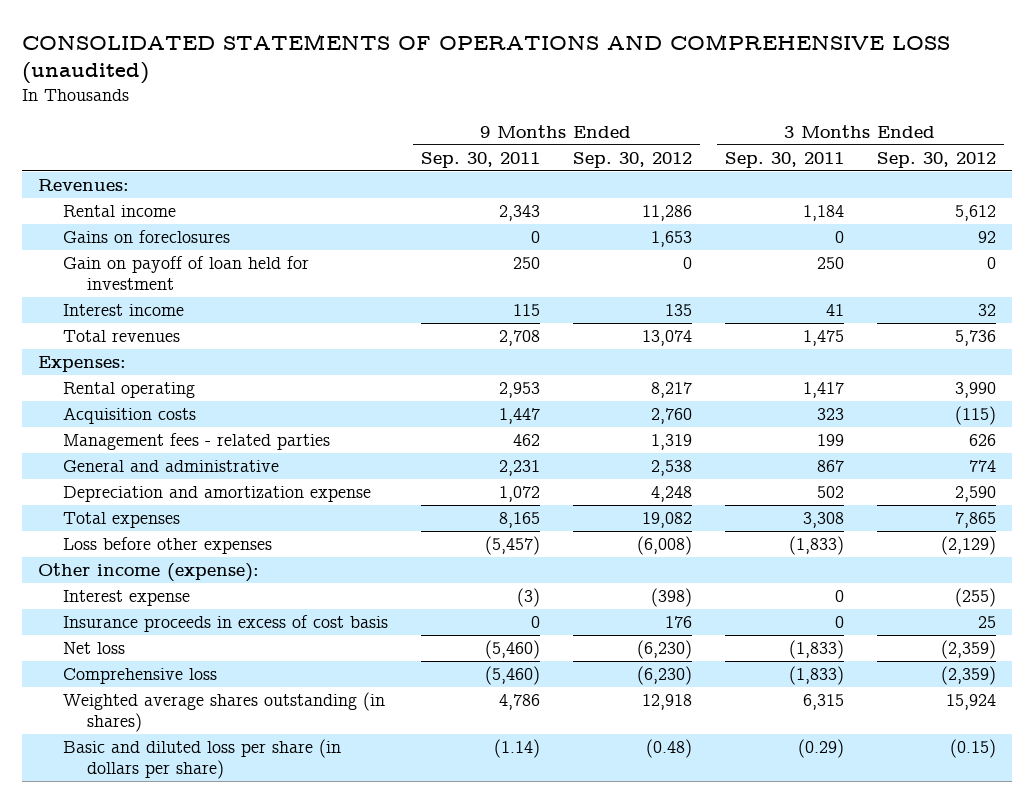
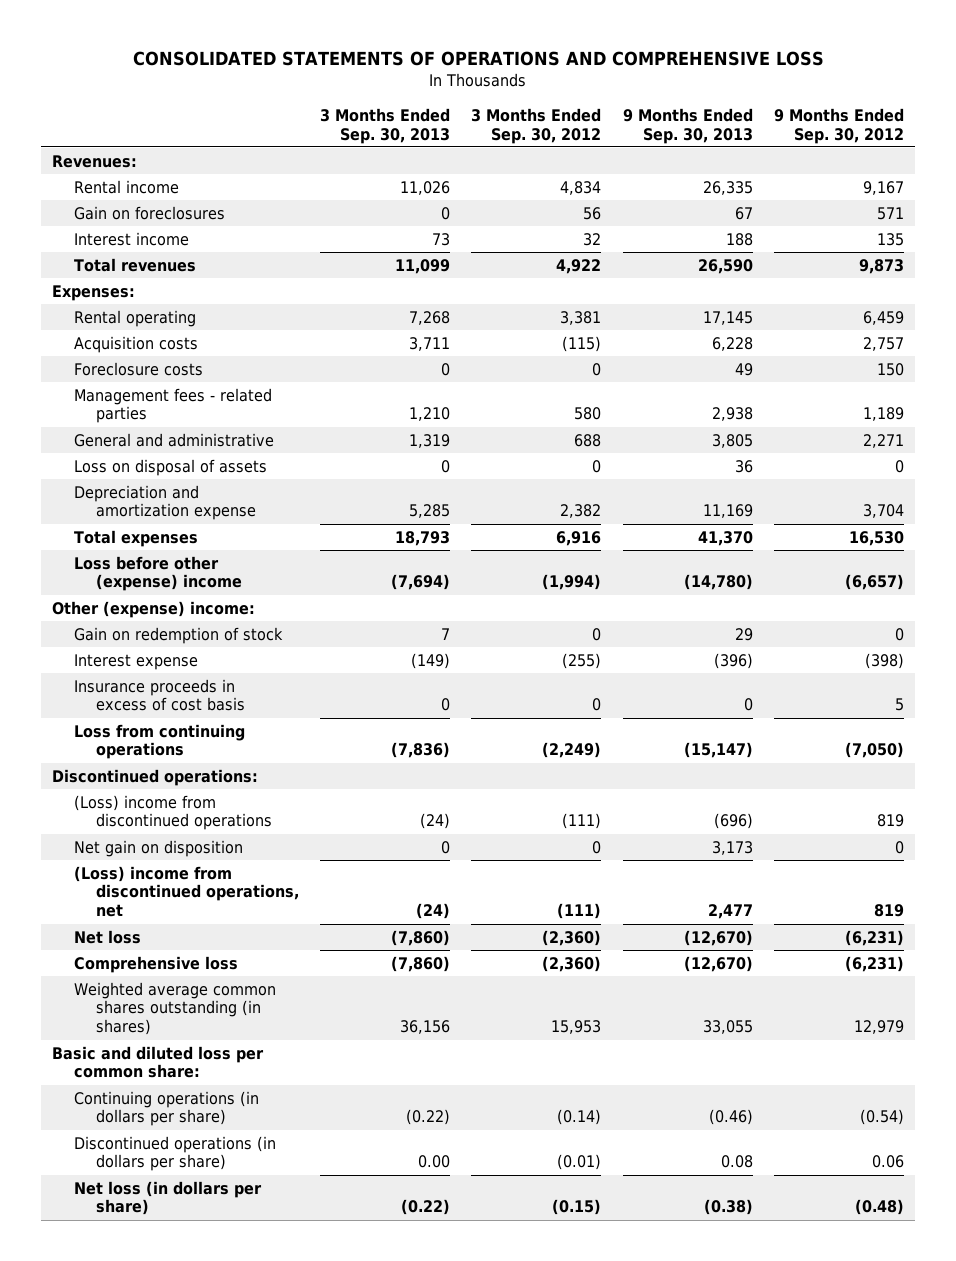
[21,33,950,85] CONSOLIDATED STATEMENTS OF OPERATIONS AND COMPREHENSIVE LOSS (unaudited) -> [132,51,824,67] CONSOLIDATED STATEMENTS OF OPERATIONS AND COMPREHENSIVE LOSS
[420,151,540,168] Sep. 30, 2011 -> none
[724,151,844,168] Sep. 30, 2011 -> none
none -> [320,107,451,144] 3 Months Ended Sep. 30, 2013
none -> [622,107,753,144] 9 Months Ended Sep. 30, 2013
[62,256,309,290] Gain on payoff of loan held for investment -> none
[641,205,692,222] 11,286 -> [862,180,904,195] 9,167
[954,205,996,222] 5,612 -> [560,180,602,195] 4,834
[62,230,230,244] Gains on foreclosures -> [73,205,225,220] Gain on foreclosures
[650,231,692,248] 1,653 -> [876,206,904,220] 571
[977,231,996,244] 92 -> [583,206,602,220] 56
[641,330,692,347] 13,074 -> [858,258,904,274] 9,873
[954,330,996,347] 5,736 -> [556,258,602,274] 4,922
[650,382,692,399] 8,217 -> [862,310,904,325] 6,459
[954,382,996,399] 3,990 -> [560,310,602,325] 3,381
[650,408,692,425] 2,760 -> [862,336,904,351] 2,757
none -> [73,361,203,376] Foreclosure costs
[650,434,692,451] 1,319 -> [862,407,904,422] 1,189
[968,434,996,447] 626 -> [574,407,602,421] 580
[650,460,692,477] 2,538 -> [862,433,904,448] 2,271
[968,460,996,473] 774 -> [574,433,602,447] 688
none -> [73,458,267,476] Loss on disposal of assets
[650,486,692,503] 4,248 -> [862,504,904,519] 3,704
[954,486,996,503] 2,590 -> [560,504,602,519] 2,382
[641,512,692,529] 19,082 -> [848,530,904,546] 16,530
[954,512,996,529] 7,865 -> [556,530,602,546] 6,916
[62,537,272,555] Loss before other expenses -> [73,555,242,592] Loss before other (expense) income
[636,536,692,556] (6,008) -> [844,574,904,591] (6,657)
[940,536,996,556] (2,129) -> [542,574,602,591] (1,994)
[38,563,260,583] Other income (expense): -> [51,600,255,618] Other (expense) income:
none -> [73,626,283,644] Gain on redemption of stock
[664,616,692,629] 176 -> [894,698,904,712] 5
[977,616,996,629] 25 -> [592,698,602,712] 0
none -> [73,723,245,760] Loss from continuing operations
none -> [51,768,258,786] Discontinued operations:
none -> [73,794,272,831] (Loss) income from discontinued operations
none -> [73,839,243,857] Net gain on disposition
none -> [73,865,299,918] (Loss) income from discontinued operations, net
[636,640,692,660] (6,230) -> [844,929,904,946] (6,231)
[940,640,996,660] (2,359) -> [542,929,602,946] (2,360)
[636,666,692,686] (6,230) -> [844,955,904,972] (6,231)
[940,666,996,686] (2,359) -> [542,955,602,972] (2,360)
[62,692,385,732] Weighted average shares outstanding (in shares) -> [73,981,276,1036] Weighted average common shares outstanding (in shares)
[641,694,692,711] 12,918 -> [853,1020,904,1035] 12,979
[945,694,996,711] 15,924 -> [551,1020,602,1035] 15,953
none -> [51,1045,264,1079] Basic and diluted loss per common share:
none -> [73,1090,259,1127] Continuing operations (in dollars per share)
none -> [73,1135,276,1172] Discontinued operations (in dollars per share)
[62,739,341,779] Basic and diluted loss per share (in dollars per share) -> [73,1180,262,1216] Net loss (in dollars per share)

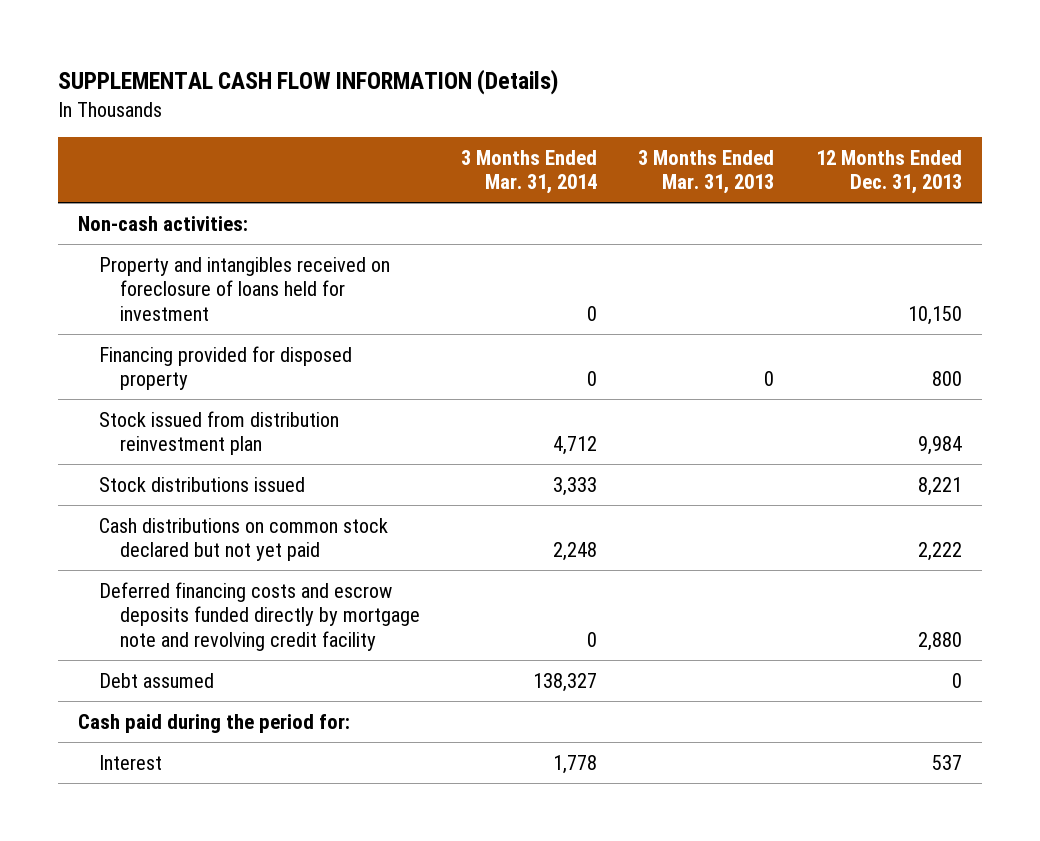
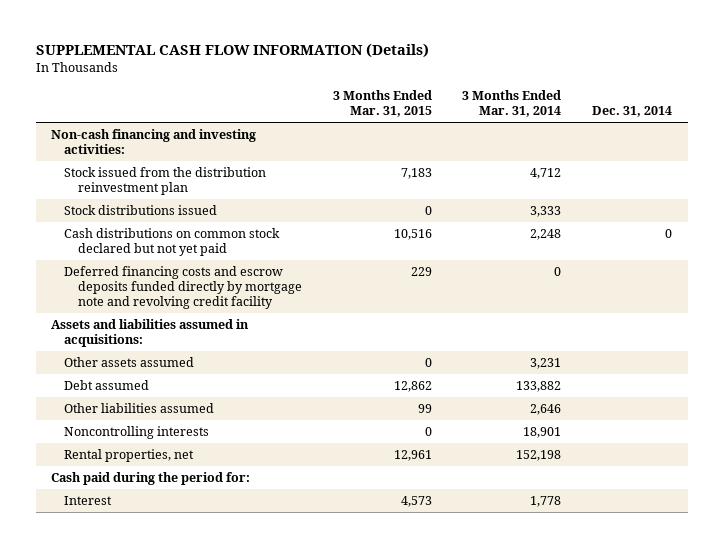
[638,149,775,195] 3 Months Ended Mar. 31, 2013 -> none
[815,149,962,195] 12 Months Ended Dec. 31, 2013 -> none
none -> [332,90,432,118] 3 Months Ended Mar. 31, 2015
none -> [592,106,673,118] Dec. 31, 2014
[99,256,391,321] Property and intangibles received on foreclosure of loans held for investment -> none
[99,345,353,391] Financing provided for disposed property -> none
[78,215,249,231] Non-cash activities: -> [50,128,256,154] Non-cash financing and investing activities:
[99,410,340,456] Stock issued from distribution reinvestment plan -> [64,166,267,195] Stock issued from the distribution reinvestment plan
none -> [50,318,249,347] Assets and liabilities assumed in acquisitions:
none -> [64,356,195,367] Other assets assumed
[533,672,598,692] 138,327 -> [516,380,562,392] 133,882
none -> [64,402,215,413] Other liabilities assumed
none -> [64,425,210,439] Noncontrolling interests
none -> [64,448,195,462] Rental properties, net

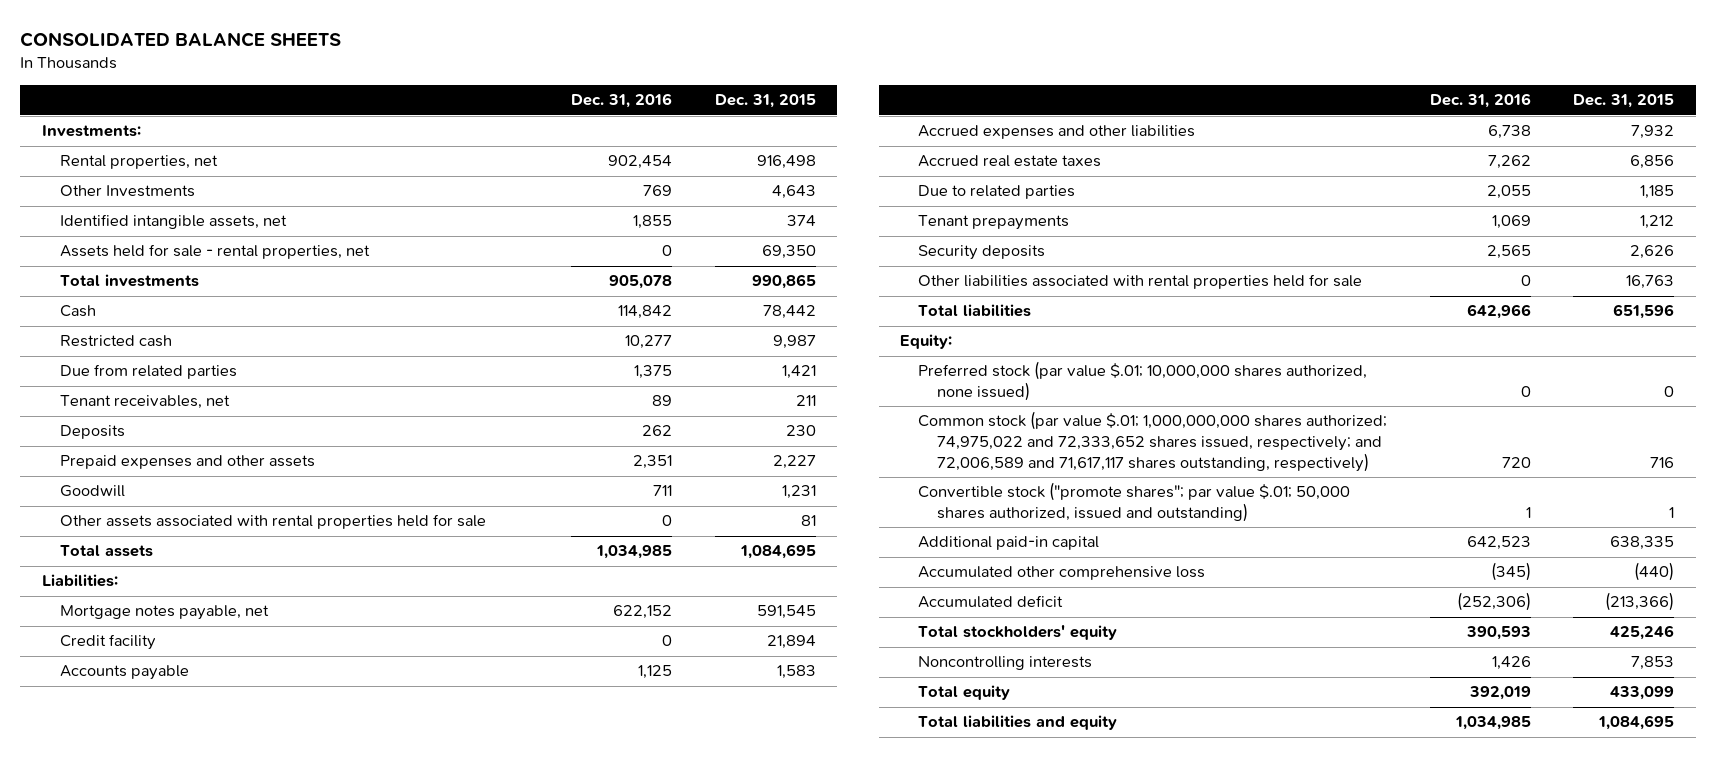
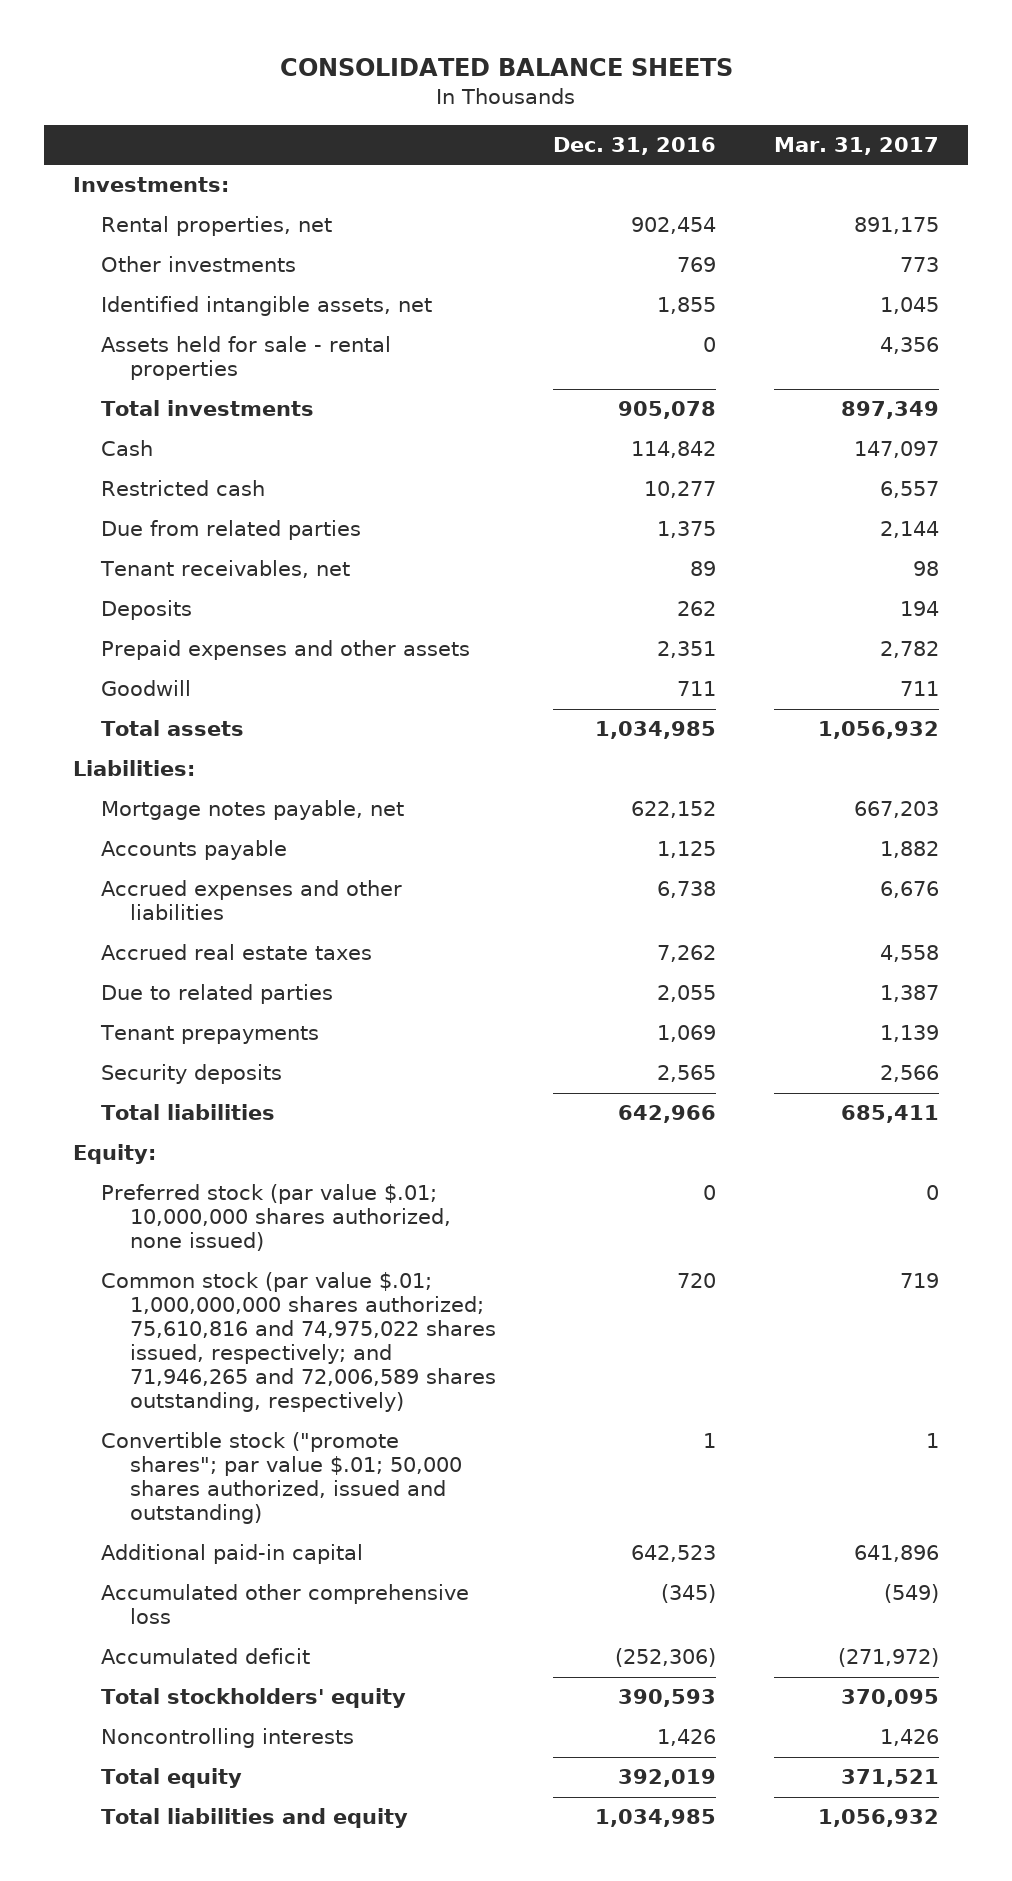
[714,94,816,109] Dec. 31, 2015 -> none
none -> [773,136,939,155] Mar. 31, 2017
[59,185,195,198] Other Investments -> [101,256,297,273] Other investments
[59,244,370,260] Assets held for sale - rental properties, net -> [101,336,392,381] Assets held for sale - rental properties
[59,514,486,530] Other assets associated with rental properties held for sale -> none
[59,634,156,651] Credit facility -> none
[918,274,1363,290] Other liabilities associated with rental properties held for sale -> none
[918,411,1388,472] Common stock (par value $.01; 1,000,000,000 shares authorized; 74,975,022 and 72,333,652 shares issued, respectively; and 72,006,589 and 71,617,117 shares outstanding, respectively) -> [101,1272,496,1413] Common stock (par value $.01; 1,000,000,000 shares authorized; 75,610,816 and 74,975,022 shares issued, respectively; and 71,946,265 and 72,006,589 shares outstanding, respectively)

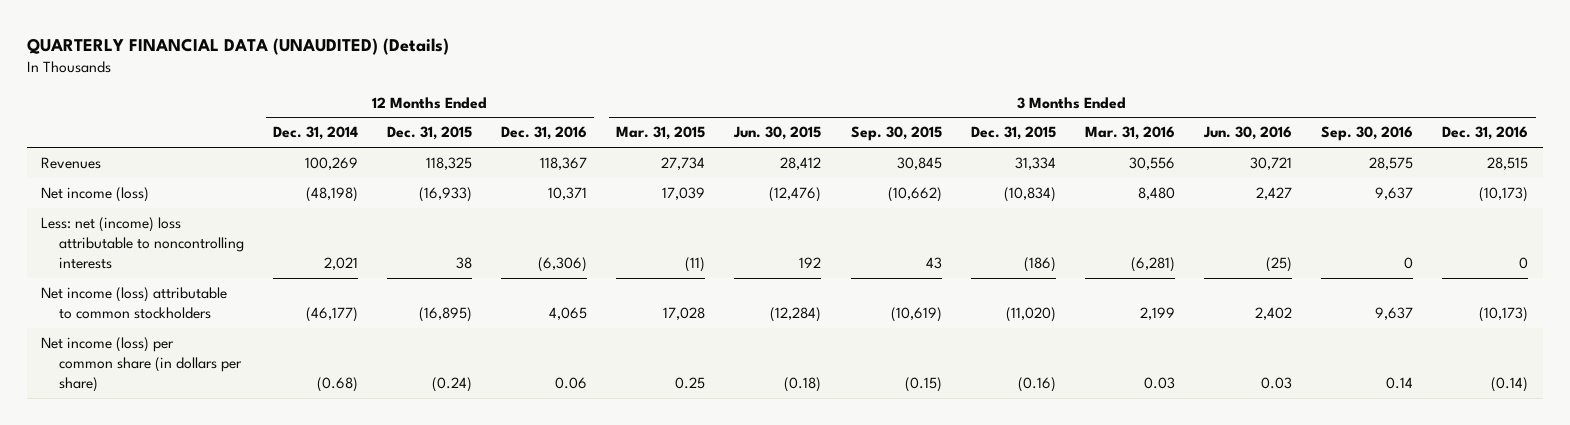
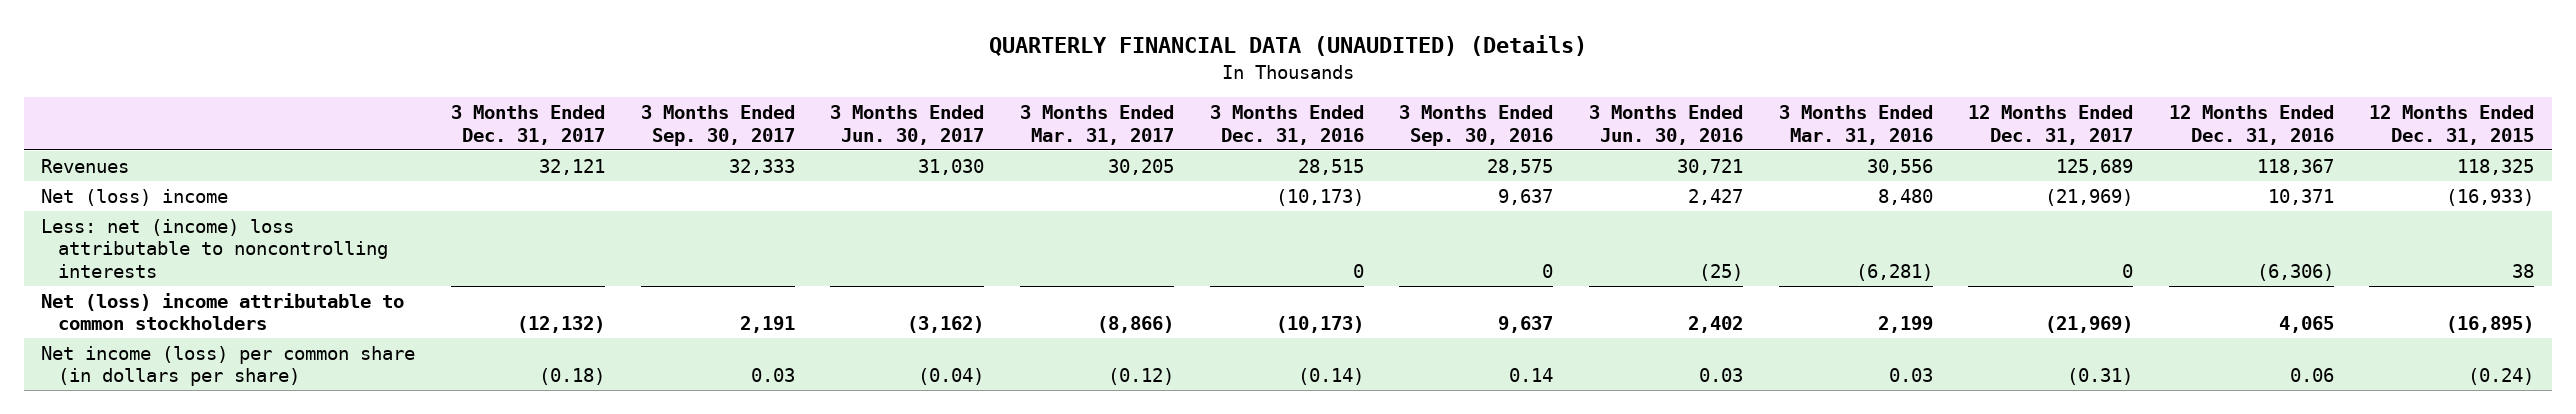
[272,126,358,141] Dec. 31, 2014 -> none
[616,126,706,141] Mar. 31, 2015 -> none
[733,126,822,141] Jun. 30, 2015 -> none
[850,126,942,142] Sep. 30, 2015 -> none
[970,126,1056,141] Dec. 31, 2015 -> none
none -> [451,105,606,145] 3 Months Ended Dec. 31, 2017
none -> [640,105,795,146] 3 Months Ended Sep. 30, 2017
none -> [830,105,985,145] 3 Months Ended Jun. 30, 2017
none -> [1020,105,1175,145] 3 Months Ended Mar. 31, 2017
none -> [1968,105,2134,145] 12 Months Ended Dec. 31, 2017
[41,187,150,203] Net income (loss) -> [41,188,229,206] Net (loss) income
[41,287,228,320] Net income (loss) attributable to common stockholders -> [41,292,405,331] Net (loss) income attributable to common stockholders

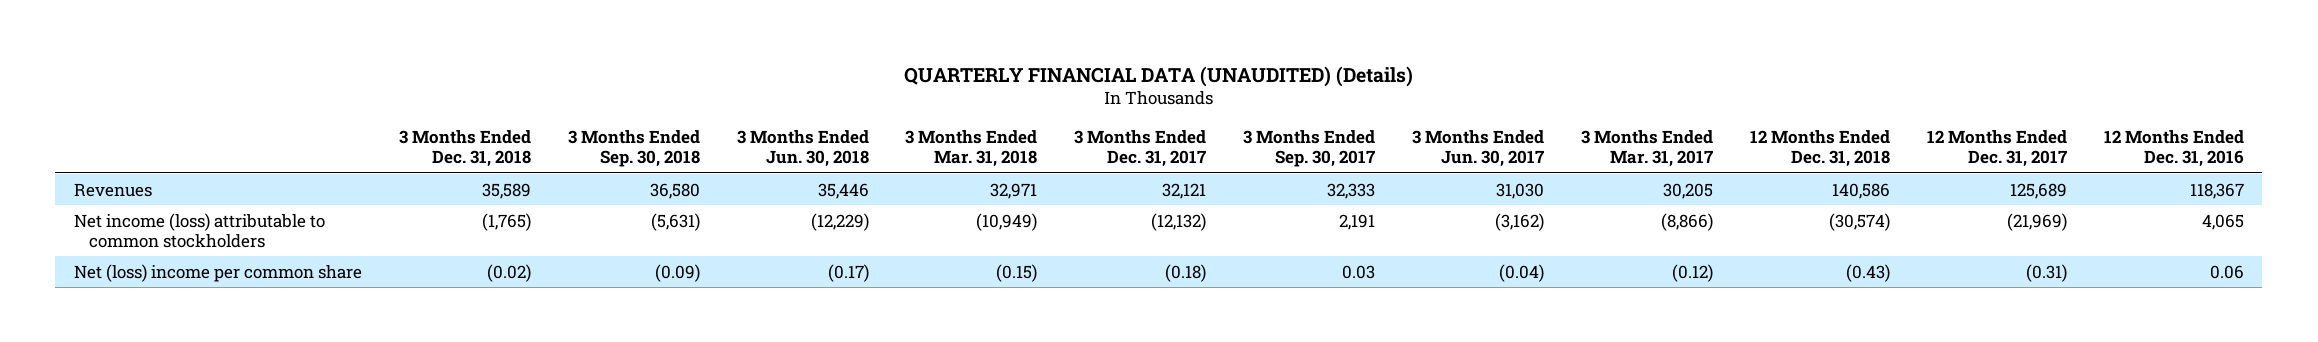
[1209,105,1364,145] 3 Months Ended Dec. 31, 2016 -> none
[1399,105,1554,146] 3 Months Ended Sep. 30, 2016 -> none
[1588,105,1743,145] 3 Months Ended Jun. 30, 2016 -> none
[1778,105,1933,145] 3 Months Ended Mar. 31, 2016 -> none
[2369,105,2535,145] 12 Months Ended Dec. 31, 2015 -> none
none -> [398,130,531,168] 3 Months Ended Dec. 31, 2018
none -> [567,130,700,168] 3 Months Ended Sep. 30, 2018
none -> [736,130,869,168] 3 Months Ended Jun. 30, 2018
none -> [905,130,1038,168] 3 Months Ended Mar. 31, 2018
none -> [1750,130,1891,168] 12 Months Ended Dec. 31, 2018
[41,188,229,206] Net (loss) income -> none
[41,218,388,278] Less: net (income) loss attributable to noncontrolling interests -> none
[41,292,405,331] Net (loss) income attributable to common stockholders -> [73,212,325,248] Net income (loss) attributable to common stockholders
[41,345,416,387] Net income (loss) per common share (in dollars per share) -> [73,263,362,282] Net (loss) income per common share

